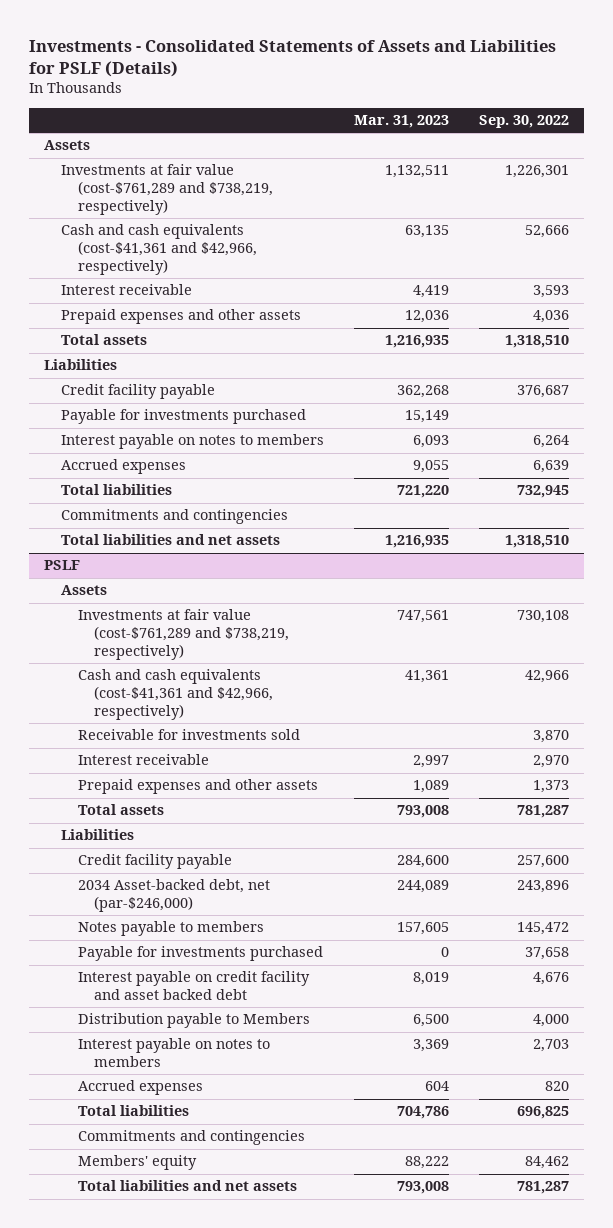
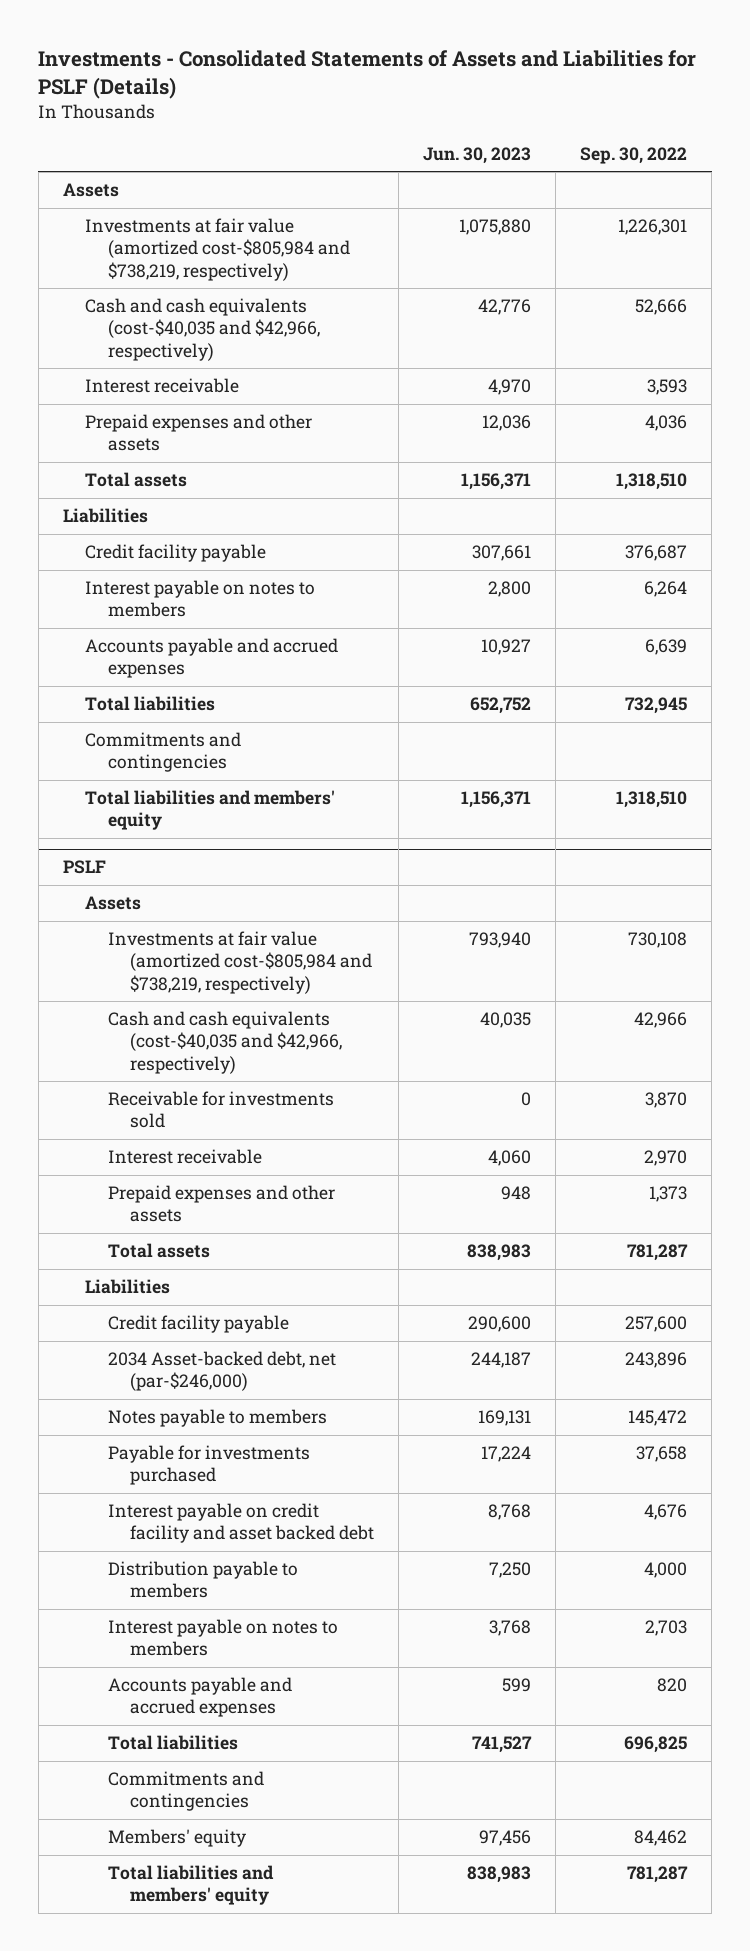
[353,115,449,129] Mar. 31, 2023 -> none
none -> [423,146,532,164] Jun. 30, 2023
[60,164,273,216] Investments at fair value (cost-$761,289 and $738,219, respectively) -> [85,218,350,281] Investments at fair value (amortized cost-$805,984 and $738,219, respectively)
[60,224,257,276] Cash and cash equivalents (cost-$41,361 and $42,966, respectively) -> [85,298,320,361] Cash and cash equivalents (cost-$40,035 and $42,966, respectively)
[60,409,306,425] Payable for investments purchased -> none
[60,459,186,475] Accrued expenses -> [85,638,339,679] Accounts payable and accrued expenses
[60,534,280,546] Total liabilities and net assets -> [85,790,336,831] Total liabilities and members' equity
[77,609,290,661] Investments at fair value (cost-$761,289 and $738,219, respectively) -> [107,931,373,994] Investments at fair value (amortized cost-$805,984 and $738,219, respectively)
[77,669,274,721] Cash and cash equivalents (cost-$41,361 and $42,966, respectively) -> [107,1011,343,1074] Cash and cash equivalents (cost-$40,035 and $42,966, respectively)
[77,1013,310,1029] Distribution payable to Members -> [107,1561,298,1599] Distribution payable to members
[77,1080,203,1096] Accrued expenses -> [107,1677,292,1718] Accounts payable and accrued expenses
[77,1180,297,1192] Total liabilities and net assets -> [107,1865,274,1906] Total liabilities and members' equity

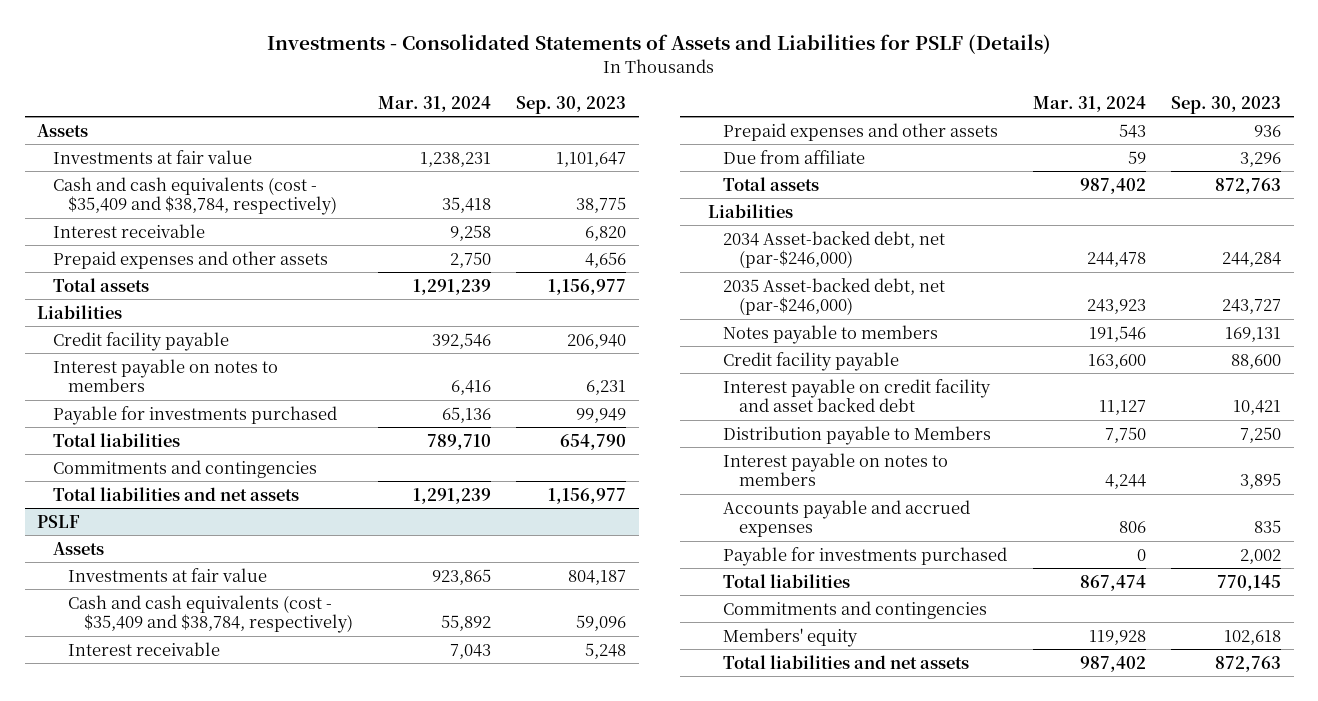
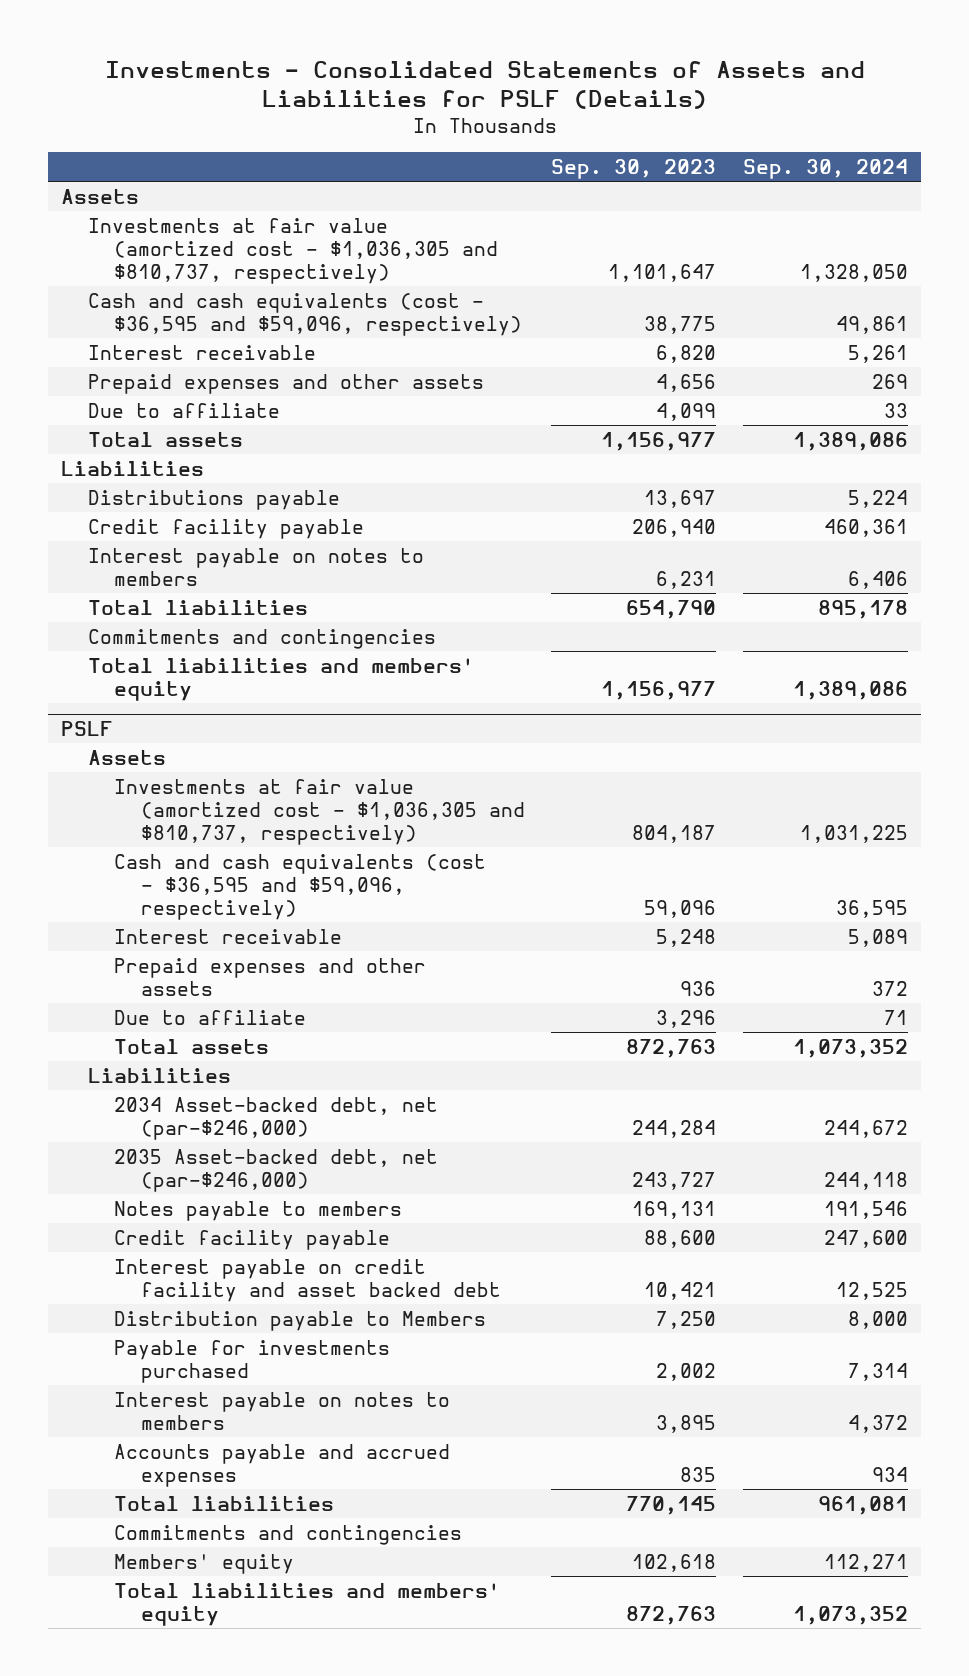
[377,95,491,112] Mar. 31, 2024 -> none
none -> [742,158,908,179] Sep. 30, 2024
[52,149,252,164] Investments at fair value -> [87,217,499,284] Investments at fair value (amortized cost - $1,036,305 and $810,737, respectively)
[52,176,338,216] Cash and cash equivalents (cost - $35,409 and $38,784, respectively) -> [87,292,523,336] Cash and cash equivalents (cost - $36,595 and $59,096, respectively)
none -> [87,402,280,418] Due to affiliate
none -> [87,489,340,510] Distributions payable
[52,405,337,425] Payable for investments purchased -> none
[52,486,299,501] Total liabilities and net assets -> [87,657,474,701] Total liabilities and members' equity
[68,567,268,582] Investments at fair value -> [114,778,525,845] Investments at fair value (amortized cost - $1,036,305 and $810,737, respectively)
[68,594,353,634] Cash and cash equivalents (cost - $35,409 and $38,784, respectively) -> [114,853,487,920] Cash and cash equivalents (cost - $36,595 and $59,096, respectively)
[723,149,866,164] Due from affiliate -> [114,1009,307,1025] Due to affiliate
[723,546,1008,566] Payable for investments purchased -> [114,1339,391,1383] Payable for investments purchased
[723,654,970,669] Total liabilities and net assets -> [114,1582,501,1626] Total liabilities and members' equity

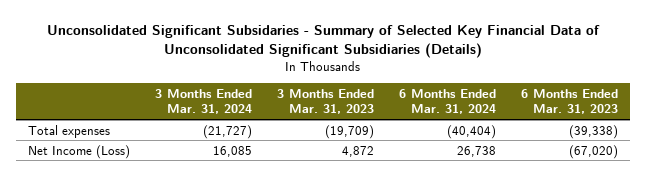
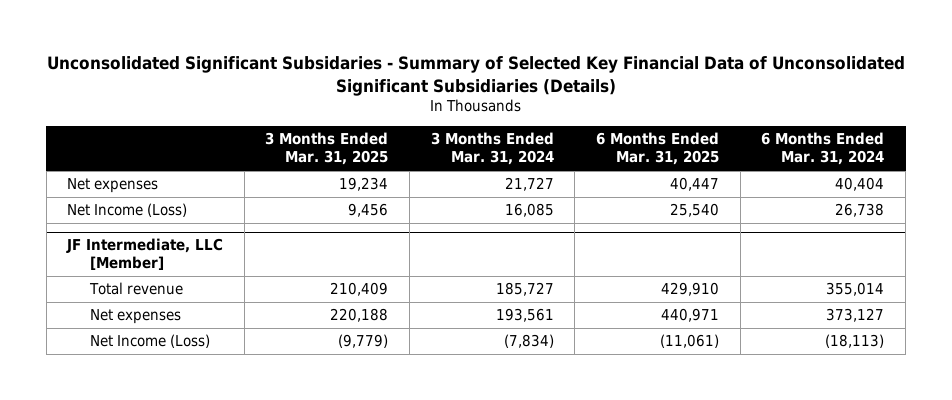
[276,88,374,115] 3 Months Ended Mar. 31, 2023 -> none
[520,88,618,115] 6 Months Ended Mar. 31, 2023 -> none
none -> [265,132,389,166] 3 Months Ended Mar. 31, 2025
none -> [596,132,720,166] 6 Months Ended Mar. 31, 2025
[28,124,111,138] Total expenses -> [67,178,159,194] Net expenses
[202,124,252,139] (21,727) -> [504,177,554,192] 21,727
[446,124,496,139] (40,404) -> [835,177,885,192] 40,404
none -> [66,238,224,271] JF Intermediate, LLC [Member]
none -> [88,282,183,296] Total revenue
none -> [89,309,181,325] Net expenses
none -> [89,334,210,349] Net Income (Loss)

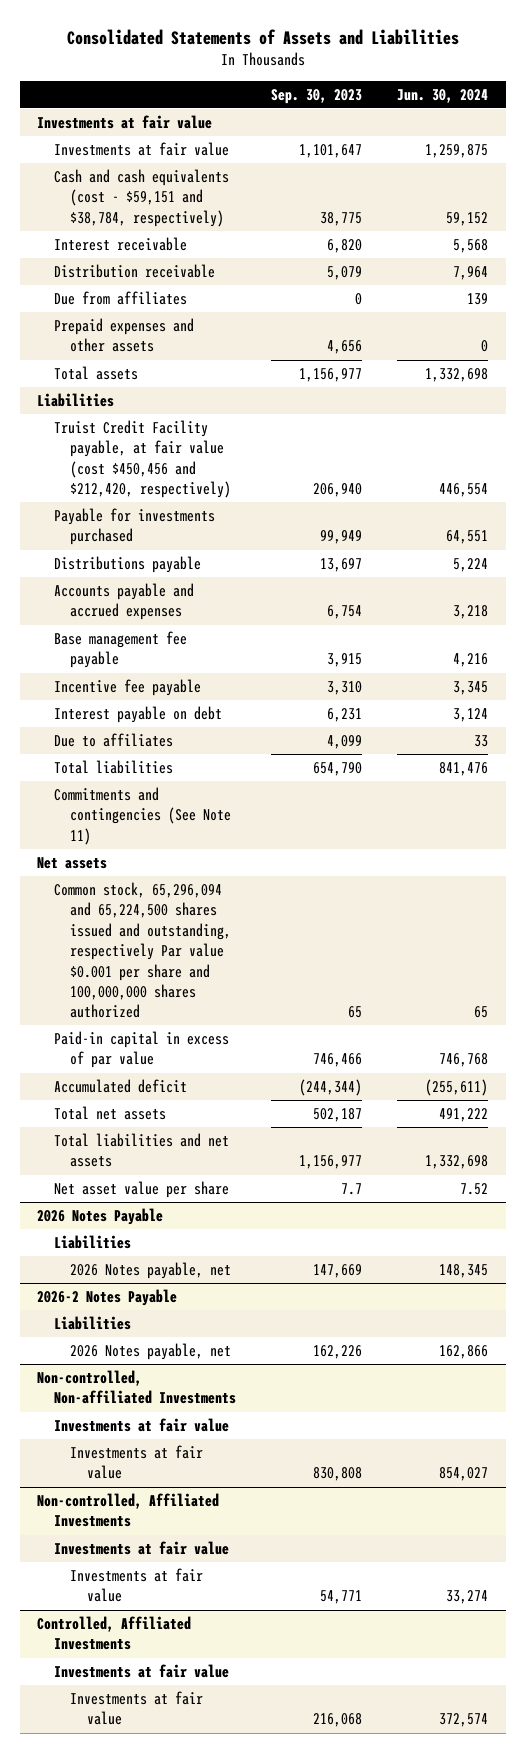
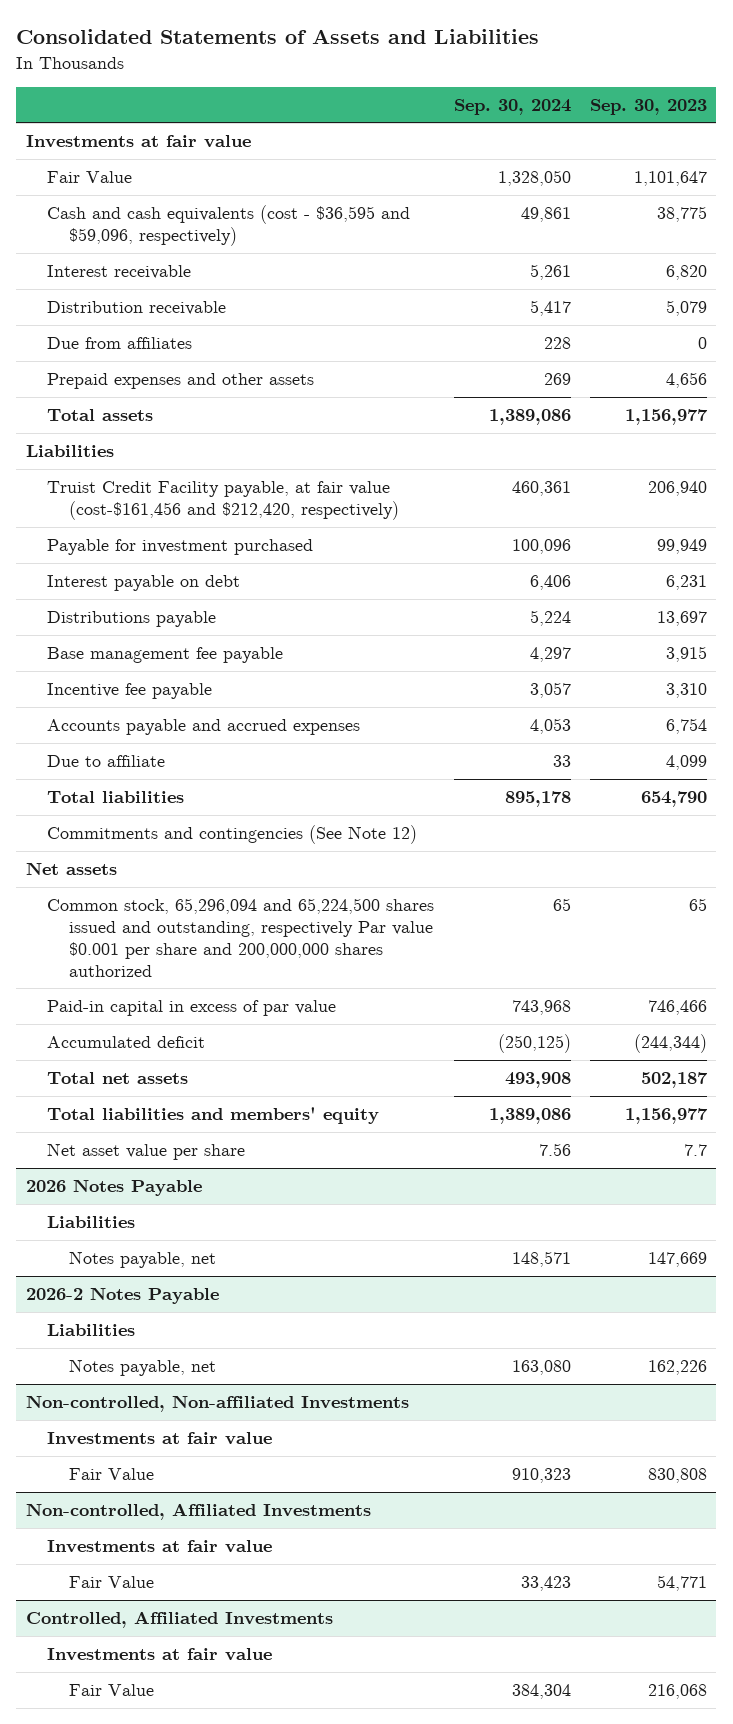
[397,88,489,103] Jun. 30, 2024 -> none
none -> [453,98,571,115] Sep. 30, 2024
[53,142,229,157] Investments at fair value -> [47,171,133,184] Fair Value
[53,169,229,227] Cash and cash equivalents (cost - $59,151 and $38,784, respectively) -> [47,205,411,246] Cash and cash equivalents (cost - $36,595 and $59,096, respectively)
[53,420,232,499] Truist Credit Facility payable, at fair value (cost $450,456 and $212,420, respectively) -> [47,481,399,520] Truist Credit Facility payable, at fair value (cost-$161,456 and $212,420, respectively)
[53,508,215,546] Payable for investments purchased -> [47,539,314,556] Payable for investment purchased
[53,706,222,724] Interest payable on debt -> [47,575,241,592] Interest payable on debt
[53,583,194,621] Accounts payable and accrued expenses -> [47,719,361,736] Accounts payable and accrued expenses
[53,733,173,748] Due to affiliates -> [47,755,166,768] Due to affiliate
[53,787,232,845] Commitments and contingencies (See Note 11) -> [47,825,418,845] Commitments and contingencies (See Note 12)
[53,882,232,1019] Common stock, 65,296,094 and 65,224,500 shares issued and outstanding, respectively Par value $0.001 per share and 100,000,000 shares authorized -> [47,898,435,977] Common stock, 65,296,094 and 65,224,500 shares issued and outstanding, respectively Par value $0.001 per share and 200,000,000 shares authorized
[53,1133,229,1168] Total liabilities and net assets -> [47,1107,380,1125] Total liabilities and members' equity
[70,1262,232,1280] 2026 Notes payable, net -> [68,1251,216,1269] Notes payable, net
[70,1343,232,1361] 2026 Notes payable, net -> [68,1359,216,1377] Notes payable, net
[70,1445,204,1480] Investments at fair value -> [68,1468,154,1481] Fair Value
[70,1568,204,1603] Investments at fair value -> [68,1576,154,1589] Fair Value
[70,1691,204,1726] Investments at fair value -> [68,1684,154,1697] Fair Value

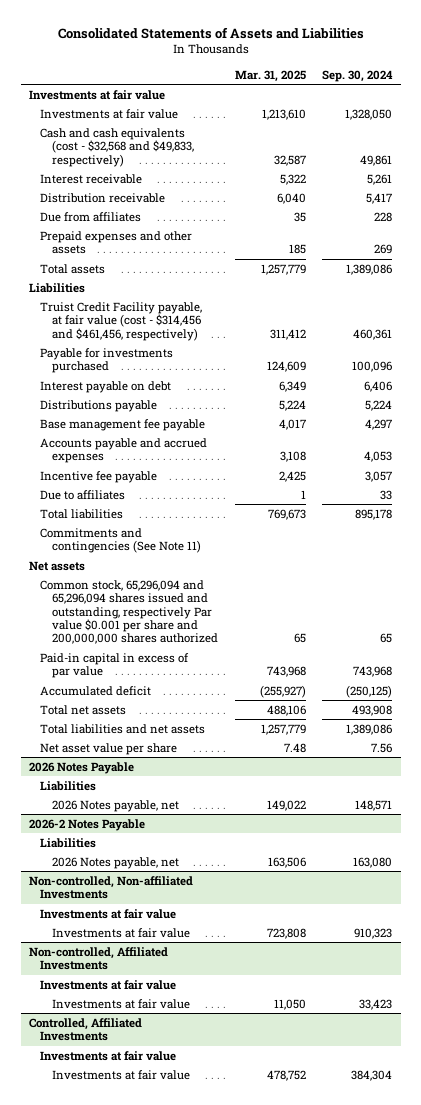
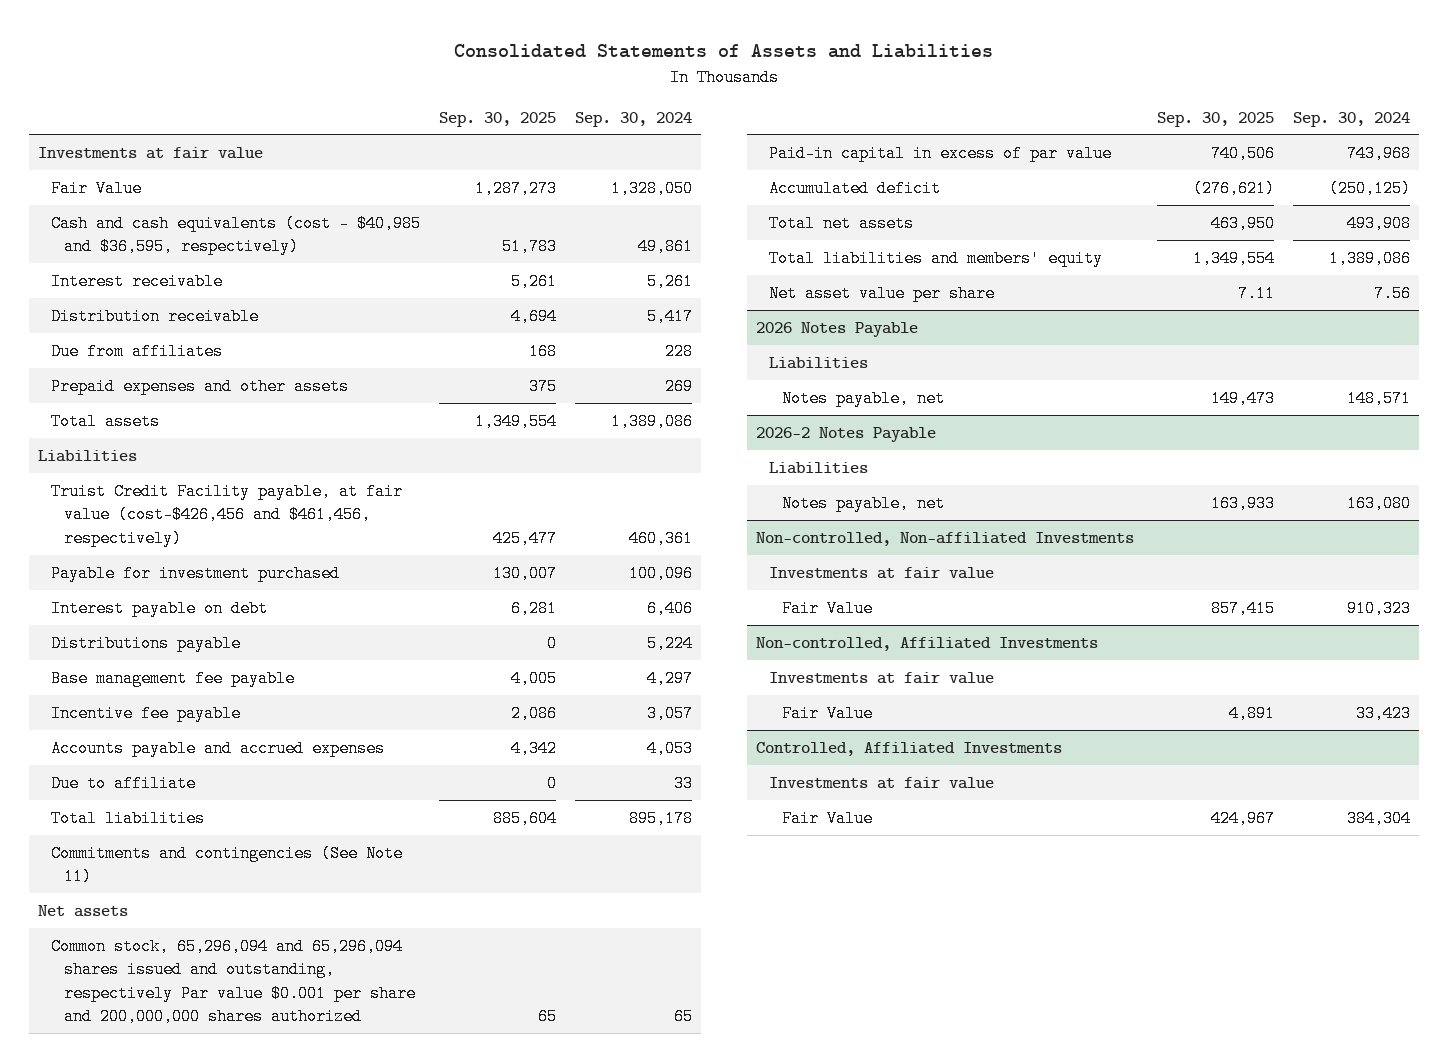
[234,69,306,82] Mar. 31, 2025 -> none
none -> [438,111,556,127] Sep. 30, 2025
[40,108,179,119] Investments at fair value -> [51,179,143,197] Fair Value
[40,127,194,167] Cash and cash equivalents (cost - $32,568 and $49,833, respectively) -> [51,214,422,256] Cash and cash equivalents (cost - $40,985 and $36,595, respectively)
[40,301,203,341] Truist Credit Facility payable, at fair value (cost - $314,456 and $461,456, respectively) -> [51,482,404,547] Truist Credit Facility payable, at fair value (cost-$426,456 and $461,456, respectively)
[40,347,174,374] Payable for investments purchased -> [51,564,341,582] Payable for investment purchased
[40,437,208,464] Accounts payable and accrued expenses -> [51,739,386,757] Accounts payable and accrued expenses
[40,489,126,500] Due to affiliates -> [51,774,197,792] Due to affiliate
[40,723,206,734] Total liabilities and net assets -> [768,249,1103,267] Total liabilities and members' equity
[51,799,179,812] 2026 Notes payable, net -> [781,389,945,407] Notes payable, net
[51,856,179,869] 2026 Notes payable, net -> [781,494,945,512] Notes payable, net
[51,927,190,938] Investments at fair value -> [781,599,873,617] Fair Value
[51,998,190,1009] Investments at fair value -> [781,704,873,722] Fair Value
[51,1069,190,1080] Investments at fair value -> [781,809,873,827] Fair Value

